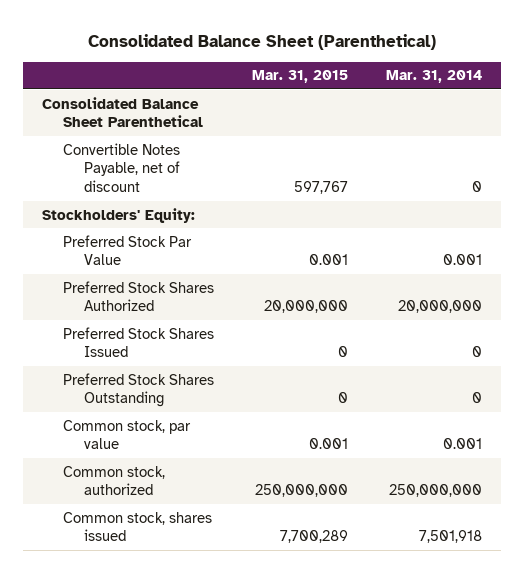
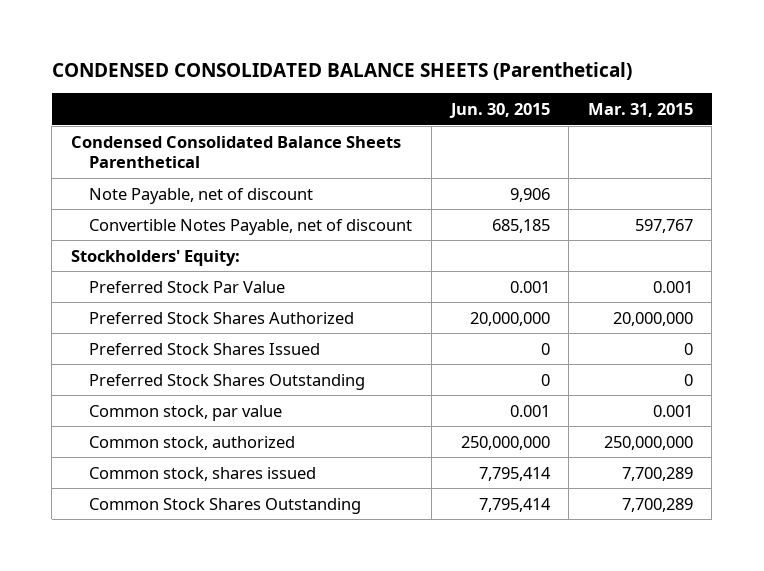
[88,33,437,50] Consolidated Balance Sheet (Parenthetical) -> [51,62,632,81] CONDENSED CONSOLIDATED BALANCE SHEETS (Parenthetical)
[386,70,483,84] Mar. 31, 2014 -> none
none -> [448,102,550,118] Jun. 30, 2015
[42,96,204,128] Consolidated Balance Sheet Parenthetical -> [70,135,401,169] Condensed Consolidated Balance Sheets Parenthetical
none -> [89,187,314,204] Note Payable, net of discount
none -> [89,497,362,514] Common Stock Shares Outstanding

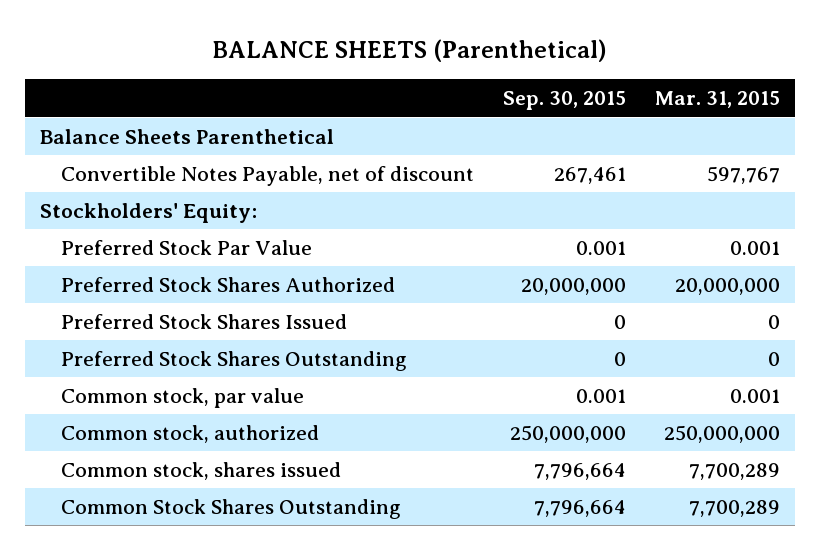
[51,62,632,81] CONDENSED CONSOLIDATED BALANCE SHEETS (Parenthetical) -> [212,39,608,63] BALANCE SHEETS (Parenthetical)
[448,102,550,118] Jun. 30, 2015 -> none
none -> [502,91,626,111] Sep. 30, 2015
[89,187,314,204] Note Payable, net of discount -> none
[70,135,401,169] Condensed Consolidated Balance Sheets Parenthetical -> [40,128,335,144] Balance Sheets Parenthetical

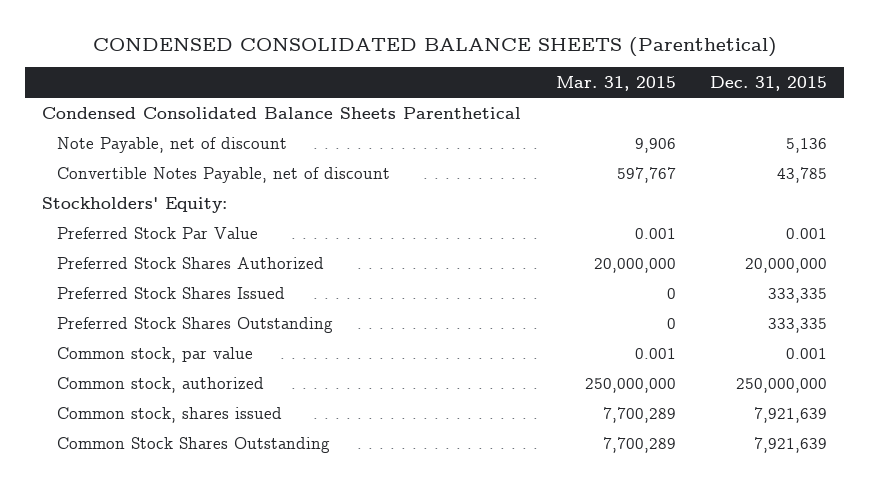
[212,39,608,63] BALANCE SHEETS (Parenthetical) -> [92,36,777,57] CONDENSED CONSOLIDATED BALANCE SHEETS (Parenthetical)
[502,91,626,111] Sep. 30, 2015 -> none
none -> [709,75,827,91] Dec. 31, 2015
[40,128,335,144] Balance Sheets Parenthetical -> [42,106,522,119] Condensed Consolidated Balance Sheets Parenthetical
none -> [56,136,287,153] Note Payable, net of discount

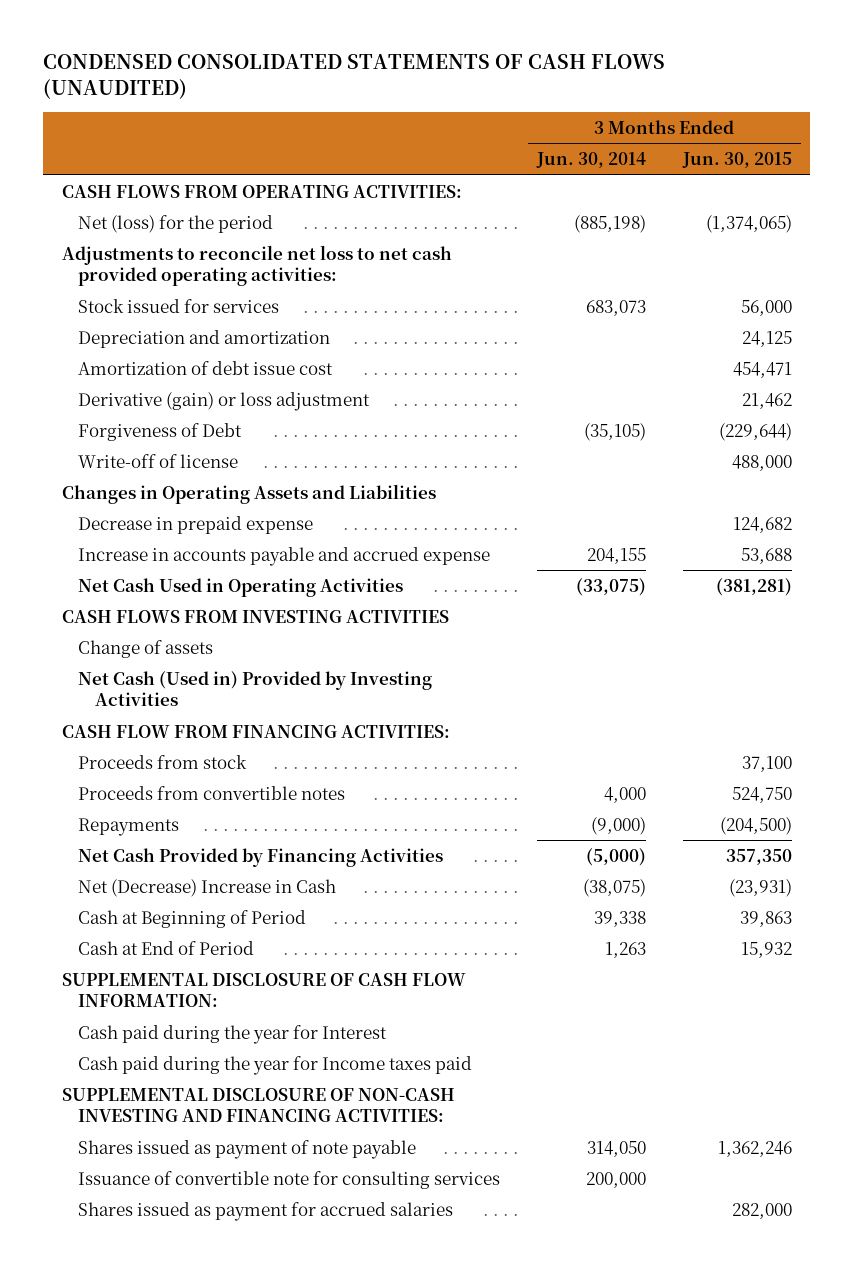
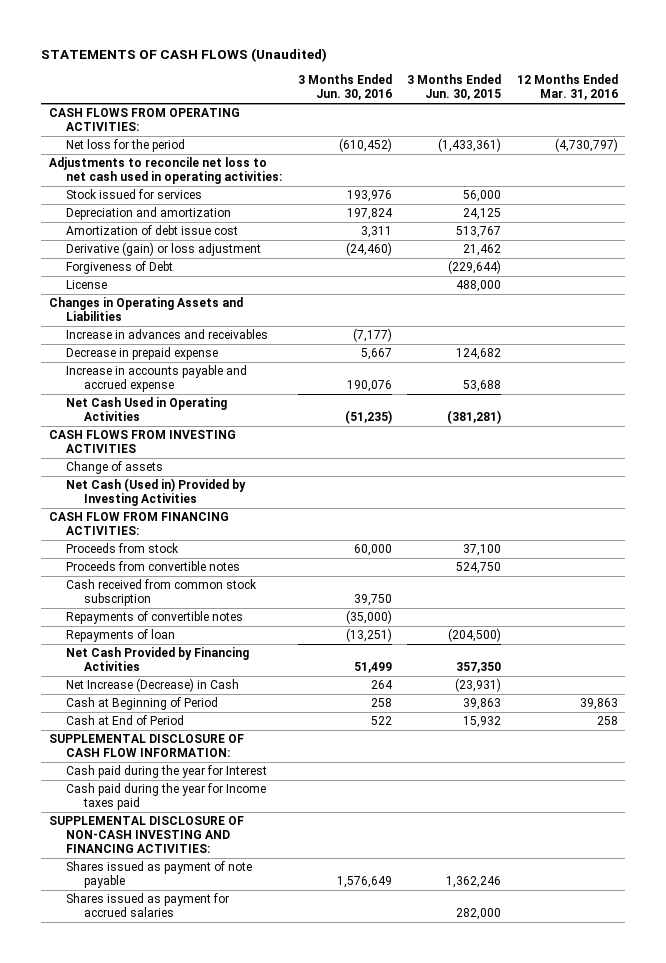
[43,54,666,100] CONDENSED CONSOLIDATED STATEMENTS OF CASH FLOWS (UNAUDITED) -> [40,48,327,63] STATEMENTS OF CASH FLOWS (Unaudited)
[535,152,646,169] Jun. 30, 2014 -> none
none -> [297,74,392,101] 3 Months Ended Jun. 30, 2016
none -> [516,74,618,101] 12 Months Ended Mar. 31, 2016
[78,214,274,233] Net (loss) for the period -> [66,139,186,153] Net loss for the period
[705,214,792,233] (1,374,065) -> [438,138,502,153] (1,433,361)
[61,244,452,287] Adjustments to reconcile net loss to net cash provided operating activities: -> [48,157,283,185] Adjustments to reconcile net loss to net cash used in operating activities:
[732,361,792,378] 454,471 -> [456,226,502,239] 513,767
[78,453,239,468] Write-off of license -> [66,280,108,290] License
none -> [66,329,269,340] Increase in advances and receivables
none -> [66,579,258,607] Cash received from common stock subscription
none -> [66,611,244,625] Repayments of convertible notes
[78,817,180,836] Repayments -> [66,629,176,643] Repayments of loan
[78,878,337,897] Net (Decrease) Increase in Cash -> [66,678,240,693] Net Increase (Decrease) in Cash
[78,1170,501,1189] Issuance of convertible note for consulting services -> none

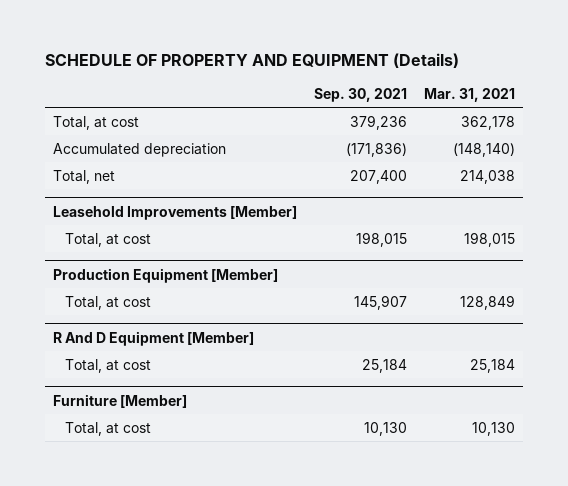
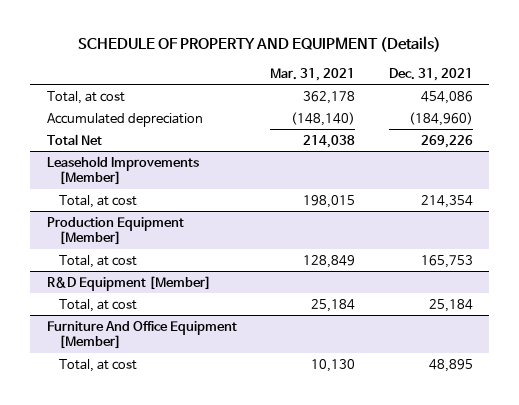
[313,87,407,102] Sep. 30, 2021 -> none
none -> [388,67,473,81] Dec. 31, 2021
[53,169,116,184] Total, net -> [46,133,102,145] Total Net
[53,330,255,346] R And D Equipment [Member] -> [46,275,211,291] R&D Equipment [Member]
[53,393,188,408] Furniture [Member] -> [46,320,237,350] Furniture And Office Equipment [Member]

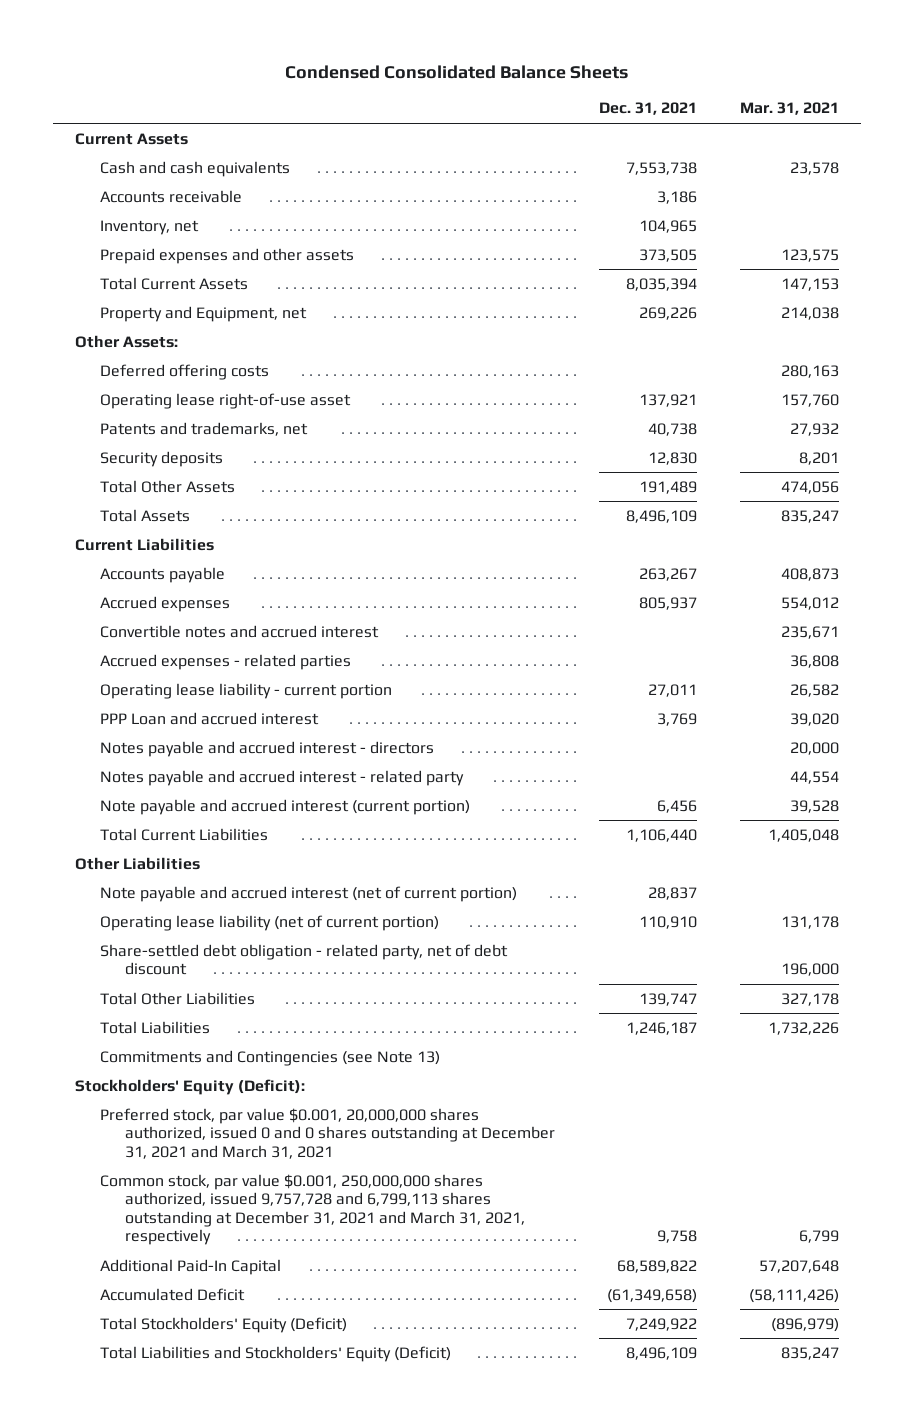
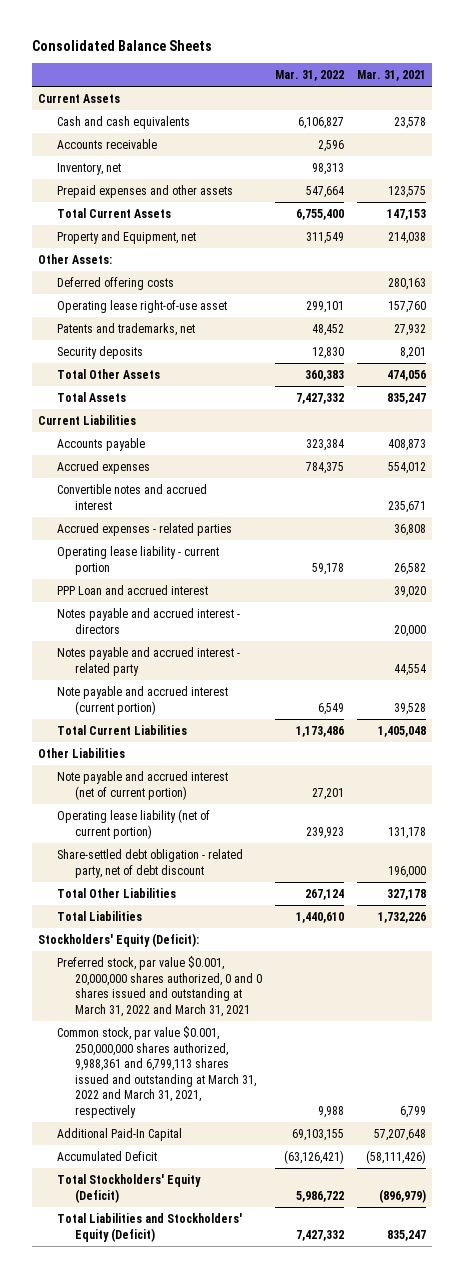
[284,64,628,79] Condensed Consolidated Balance Sheets -> [31,39,212,51] Consolidated Balance Sheets
[598,102,697,116] Dec. 31, 2021 -> none
none -> [275,69,345,81] Mar. 31, 2022
[100,1049,441,1066] Commitments and Contingencies (see Note 13) -> none
[100,1107,556,1159] Preferred stock, par value $0.001, 20,000,000 shares authorized, issued 0 and 0 shares outstanding at December 31, 2021 and March 31, 2021 -> [56,956,263,1017] Preferred stock, par value $0.001, 20,000,000 shares authorized, 0 and 0 shares issued and outstanding at March 31, 2022 and March 31, 2021
[100,1173,526,1246] Common stock, par value $0.001, 250,000,000 shares authorized, issued 9,757,728 and 6,799,113 shares outstanding at December 31, 2021 and March 31, 2021, respectively -> [56,1026,257,1118] Common stock, par value $0.001, 250,000,000 shares authorized, 9,988,361 and 6,799,113 shares issued and outstanding at March 31, 2022 and March 31, 2021, respectively

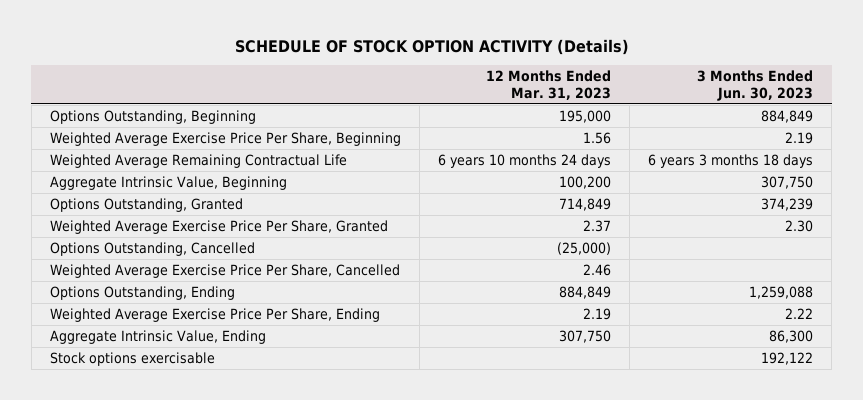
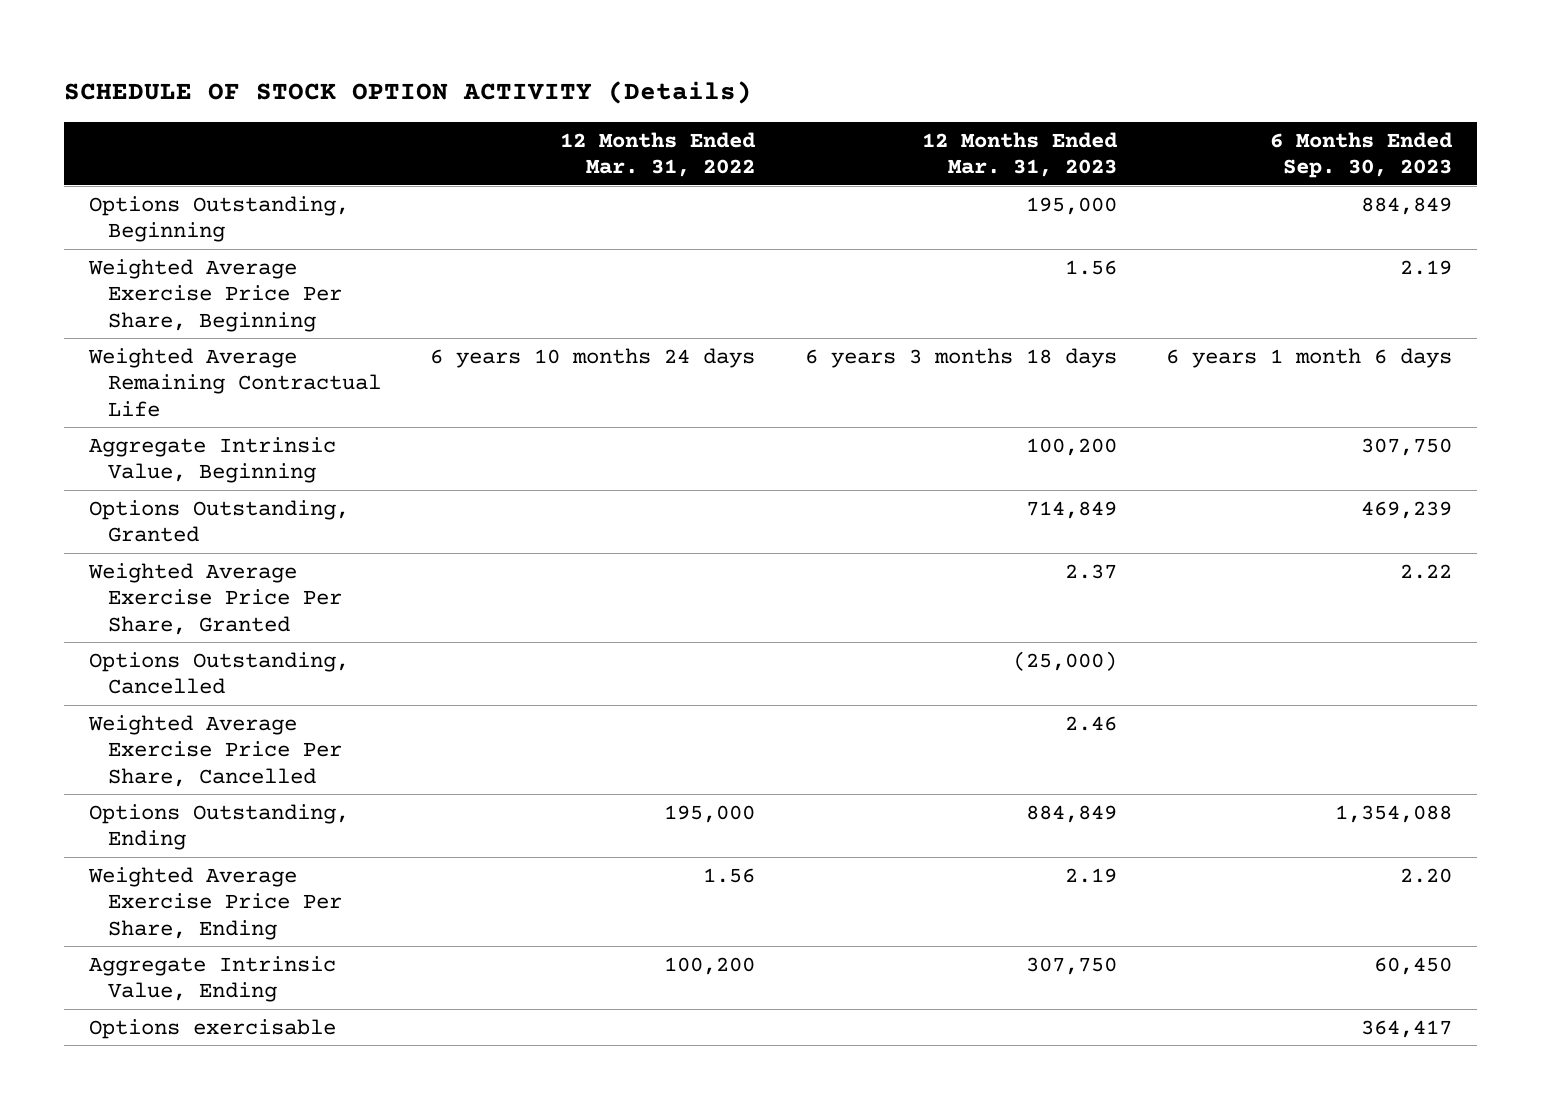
[697,70,814,101] 3 Months Ended Jun. 30, 2023 -> none
none -> [560,131,757,178] 12 Months Ended Mar. 31, 2022
none -> [1270,131,1454,179] 6 Months Ended Sep. 30, 2023
[438,153,612,168] 6 years 10 months 24 days -> [804,347,1117,368] 6 years 3 months 18 days
[49,351,215,366] Stock options exercisable -> [89,1018,337,1039] Options exercisable

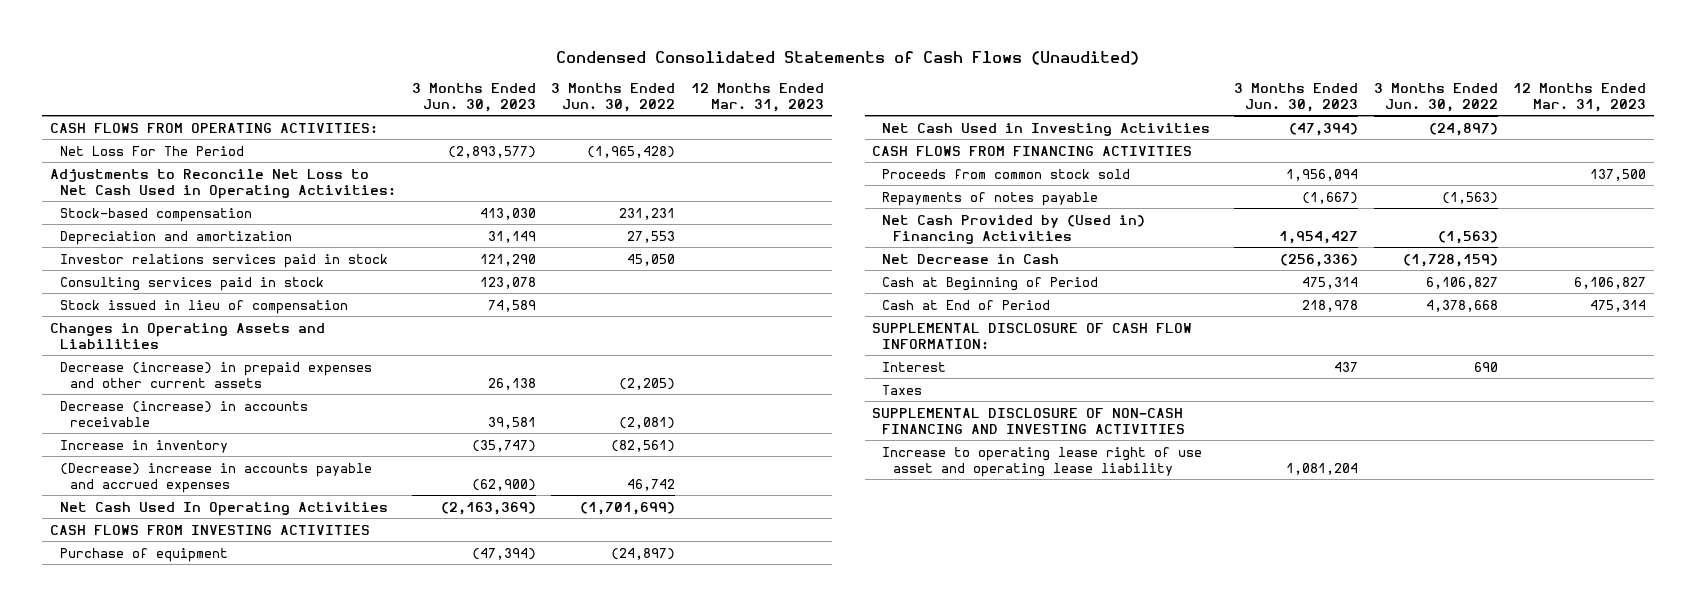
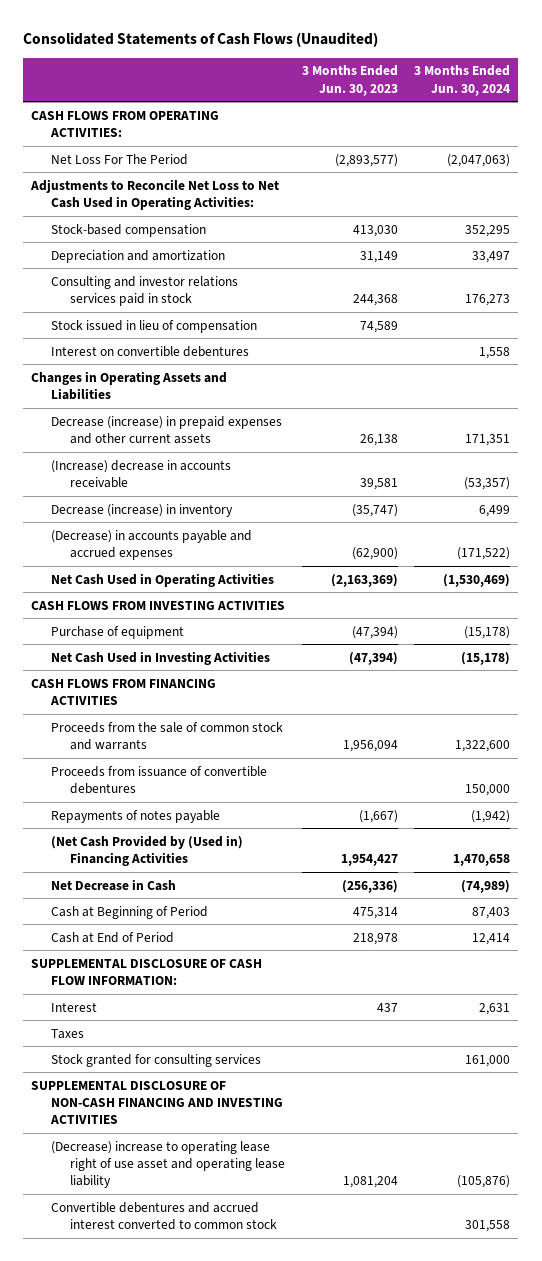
[556,50,1140,65] Condensed Consolidated Statements of Cash Flows (Unaudited) -> [23,32,379,48] Consolidated Statements of Cash Flows (Unaudited)
[551,82,676,112] 3 Months Ended Jun. 30, 2022 -> none
[690,82,824,112] 12 Months Ended Mar. 31, 2023 -> none
none -> [414,65,511,96] 3 Months Ended Jun. 30, 2024
[60,276,325,291] Consulting services paid in stock -> none
[60,253,389,268] Investor relations services paid in stock -> [50,275,238,306] Consulting and investor relations services paid in stock
[479,253,536,266] 121,290 -> [352,293,398,306] 244,368
none -> [50,345,249,357] Interest on convertible debentures
[60,400,309,427] Decrease (increase) in accounts receivable -> [50,459,231,488] (Increase) decrease in accounts receivable
[60,439,229,453] Increase in inventory -> [50,503,233,517] Decrease (increase) in inventory
[60,462,373,493] (Decrease) increase in accounts payable and accrued expenses -> [50,529,252,560] (Decrease) in accounts payable and accrued expenses
[60,501,389,516] Net Cash Used In Operating Activities -> [50,572,274,587] Net Cash Used in Operating Activities
[882,168,1131,179] Proceeds from common stock sold -> [50,721,283,750] Proceeds from the sale of common stock and warrants
none -> [50,765,267,794] Proceeds from issuance of convertible debentures
[882,214,1146,244] Net Cash Provided by (Used in) Financing Activities -> [50,834,243,866] (Net Cash Provided by (Used in) Financing Activities
none -> [50,1053,261,1067] Stock granted for consulting services
[882,446,1203,477] Increase to operating lease right of use asset and operating lease liability -> [50,1140,285,1189] (Decrease) increase to operating lease right of use asset and operating lease liability
none -> [50,1201,277,1230] Convertible debentures and accrued interest converted to common stock

